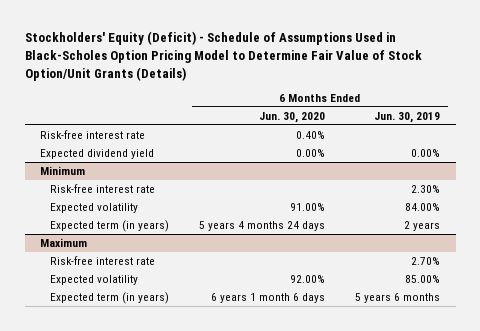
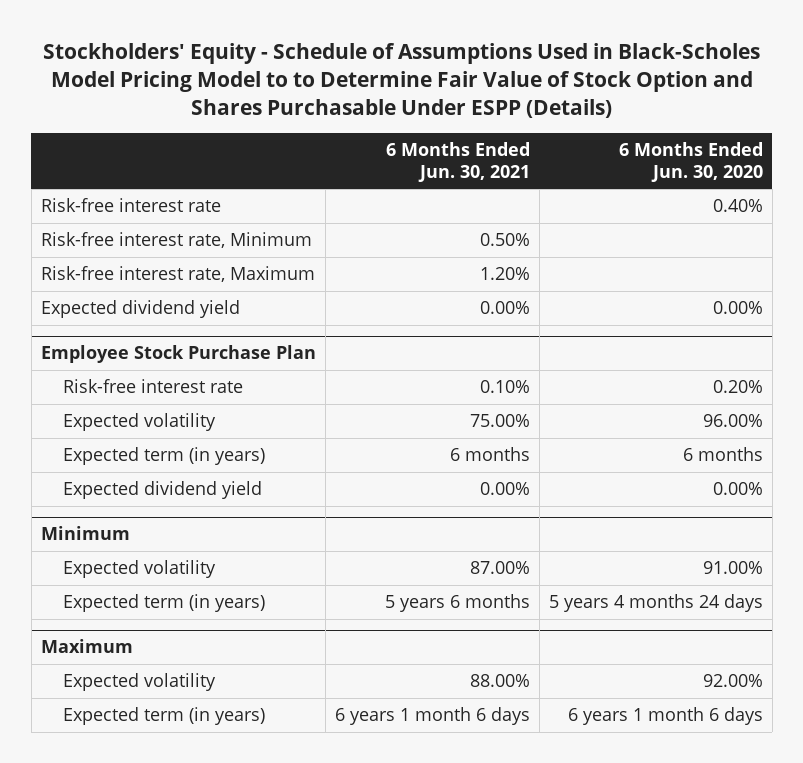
[24,31,422,81] Stockholders' Equity (Deficit) - Schedule of Assumptions Used in Black-Scholes Option Pricing Model to Determine Fair Value of Stock Option/Unit Grants (Details) -> [42,43,760,118] Stockholders' Equity - Schedule of Assumptions Used in Black-Scholes Model Pricing Model to to Determine Fair Value of Stock Option and Shares Purchasable Under ESPP (Details)
[374,111,441,123] Jun. 30, 2019 -> none
none -> [385,141,530,183] 6 Months Ended Jun. 30, 2021
none -> [40,232,312,249] Risk-free interest rate, Minimum
none -> [40,266,315,283] Risk-free interest rate, Maximum
none -> [40,345,316,364] Employee Stock Purchase Plan
none -> [62,379,243,394] Risk-free interest rate
none -> [62,413,216,432] Expected volatility
none -> [62,447,265,466] Expected term (in years)
none -> [62,481,262,500] Expected dividend yield
[49,183,155,193] Risk-free interest rate -> none
[49,255,155,265] Risk-free interest rate -> none

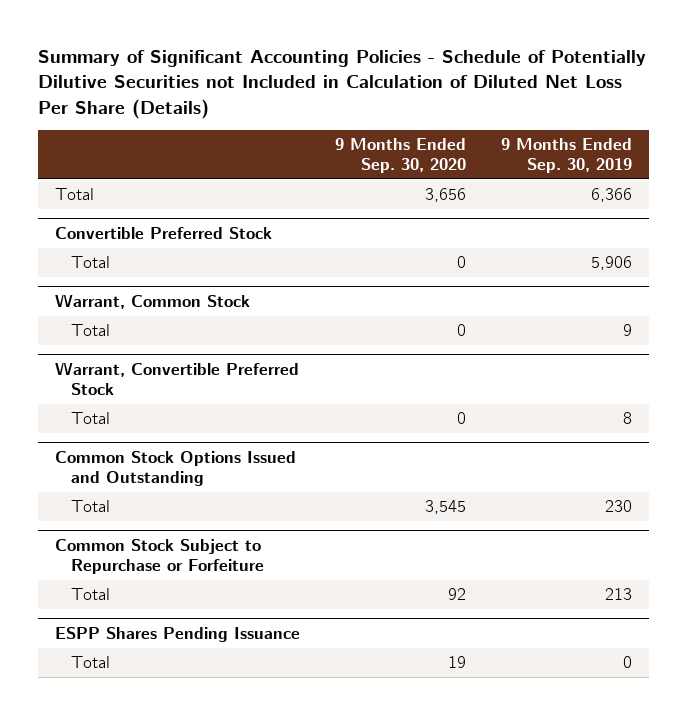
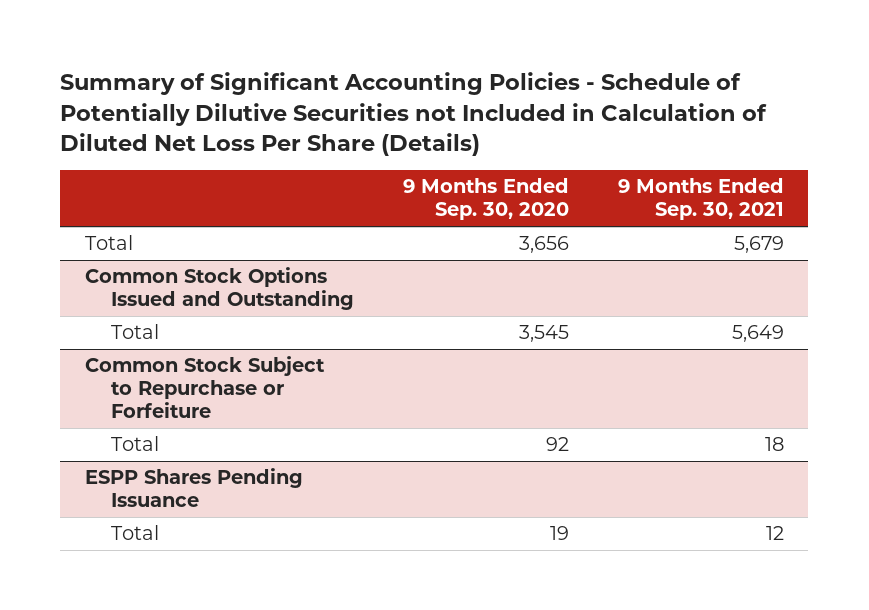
[500,138,632,173] 9 Months Ended Sep. 30, 2019 -> none
none -> [617,178,784,221] 9 Months Ended Sep. 30, 2021
[55,227,273,240] Convertible Preferred Stock -> none
[71,256,111,269] Total -> none
[55,294,251,310] Warrant, Common Stock -> none
[71,324,111,337] Total -> none
[55,362,300,395] Warrant, Convertible Preferred Stock -> none
[71,412,111,425] Total -> none

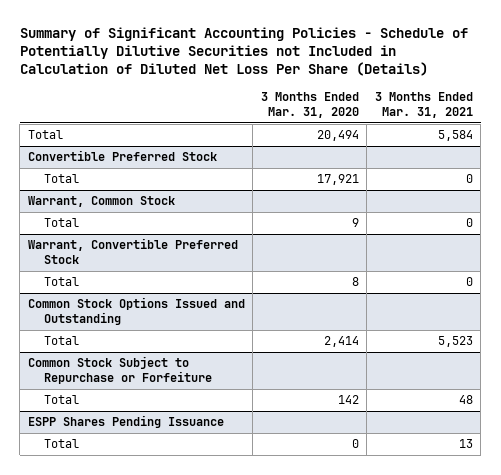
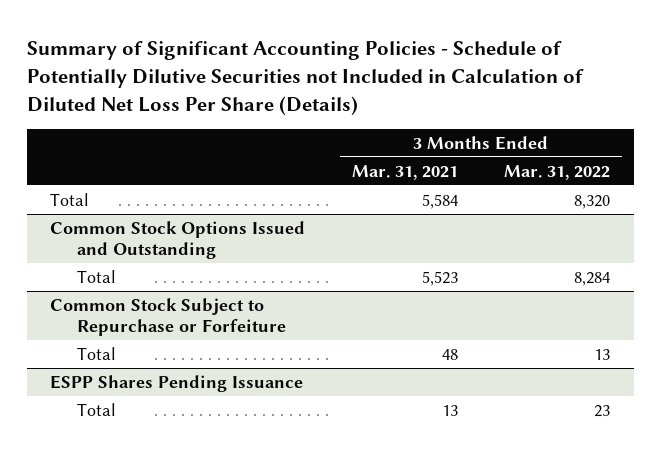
[260,92,359,119] 3 Months Ended Mar. 31, 2020 -> none
none -> [504,164,611,180] Mar. 31, 2022
[27,150,217,162] Convertible Preferred Stock -> none
[44,174,80,184] Total -> none
[27,196,175,208] Warrant, Common Stock -> none
[44,218,80,228] Total -> none
[27,238,238,265] Warrant, Convertible Preferred Stock -> none
[44,277,80,287] Total -> none

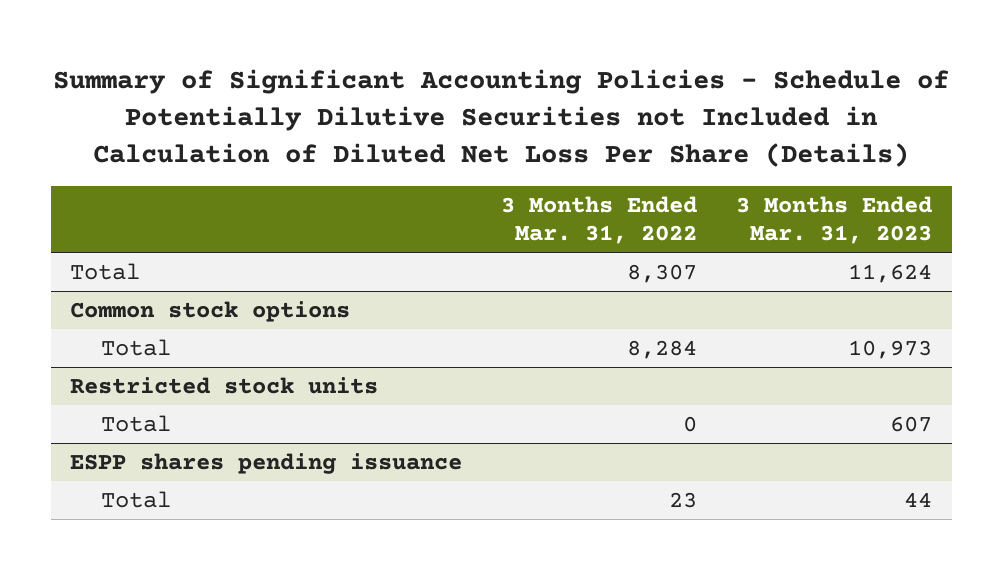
[351,164,458,180] Mar. 31, 2021 -> none
none -> [736,195,933,245] 3 Months Ended Mar. 31, 2023
[574,194,611,209] 8,320 -> [627,263,698,283] 8,307
[50,220,306,259] Common Stock Options Issued and Outstanding -> [70,300,351,322] Common stock options
[50,297,287,336] Common Stock Subject to Repurchase or Forfeiture -> none
none -> [70,376,379,394] Restricted stock units
[594,348,611,360] 13 -> [683,415,698,432] 0
[50,374,304,392] ESPP Shares Pending Issuance -> [70,452,463,474] ESPP shares pending issuance

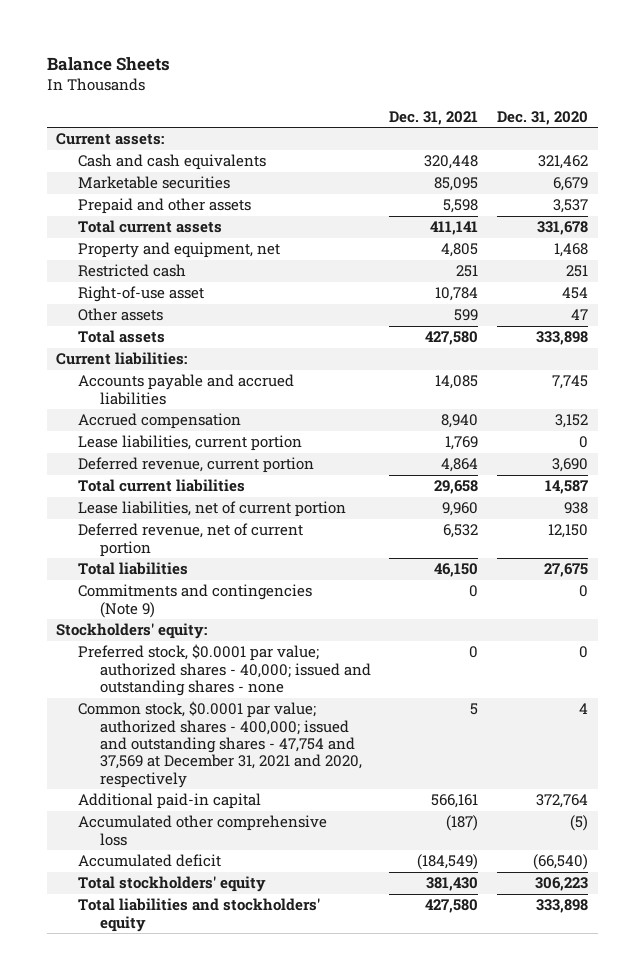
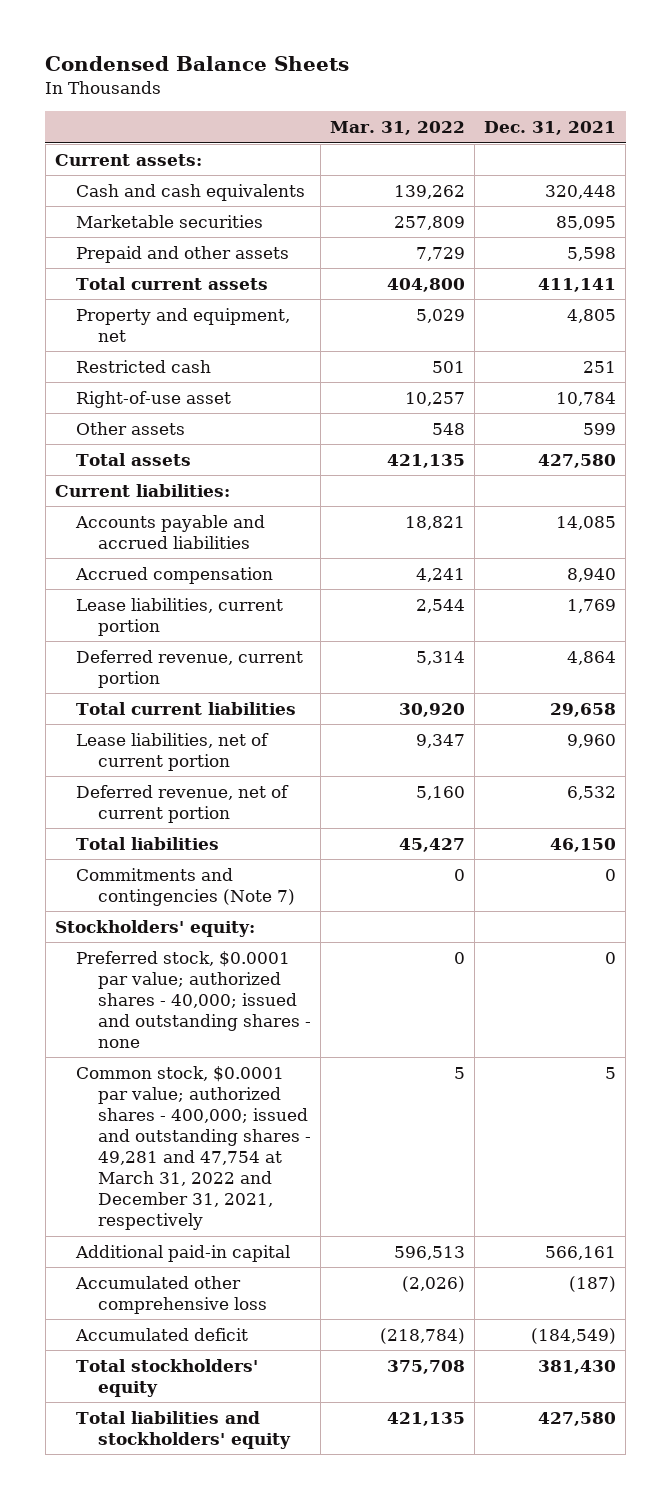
[46,56,170,71] Balance Sheets -> [45,56,350,72] Condensed Balance Sheets
[497,110,589,125] Dec. 31, 2020 -> none
none -> [329,121,465,136] Mar. 31, 2022
[77,584,312,618] Commitments and contingencies (Note 9) -> [76,867,295,906] Commitments and contingencies (Note 7)
[77,701,362,788] Common stock, $0.0001 par value; authorized shares - 400,000; issued and outstanding shares - 47,754 and 37,569 at December 31, 2021 and 2020, respectively -> [76,1065,311,1231] Common stock, $0.0001 par value; authorized shares - 400,000; issued and outstanding shares - 49,281 and 47,754 at March 31, 2022 and December 31, 2021, respectively

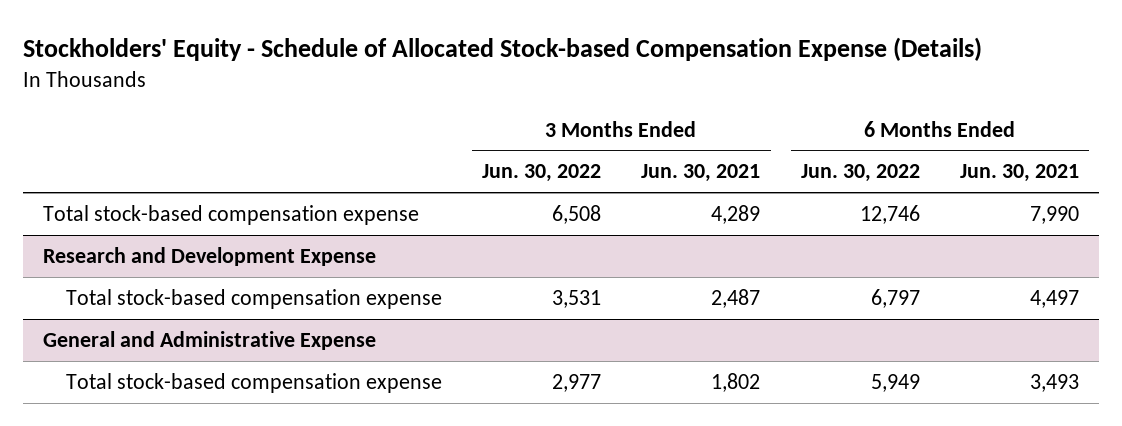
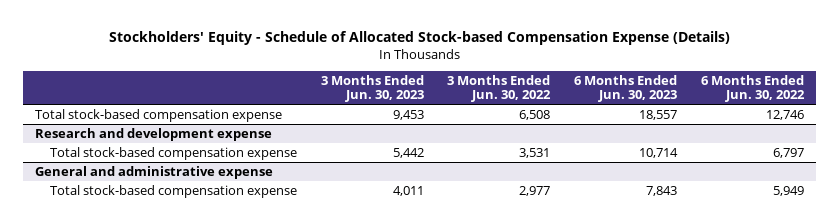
[641,164,761,183] Jun. 30, 2021 -> none
[960,164,1080,183] Jun. 30, 2021 -> none
none -> [320,74,424,103] 3 Months Ended Jun. 30, 2023
none -> [574,74,678,103] 6 Months Ended Jun. 30, 2023
[42,247,376,267] Research and Development Expense -> [34,127,272,141] Research and development expense
[42,331,376,351] General and Administrative Expense -> [34,165,273,179] General and administrative expense

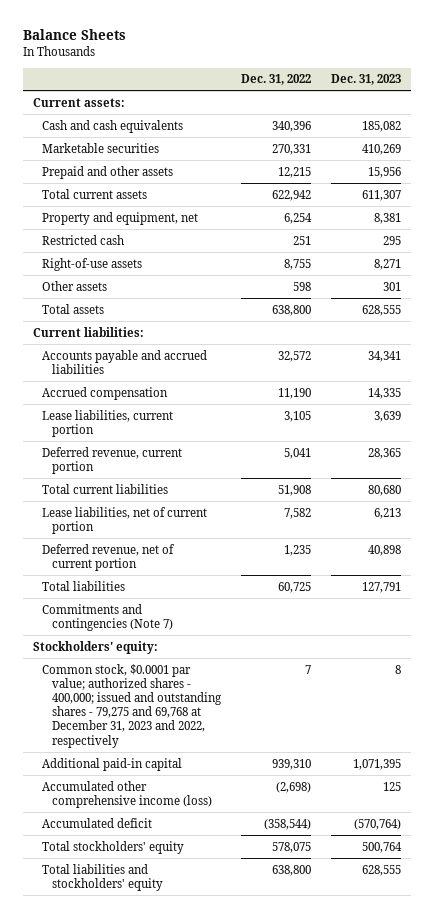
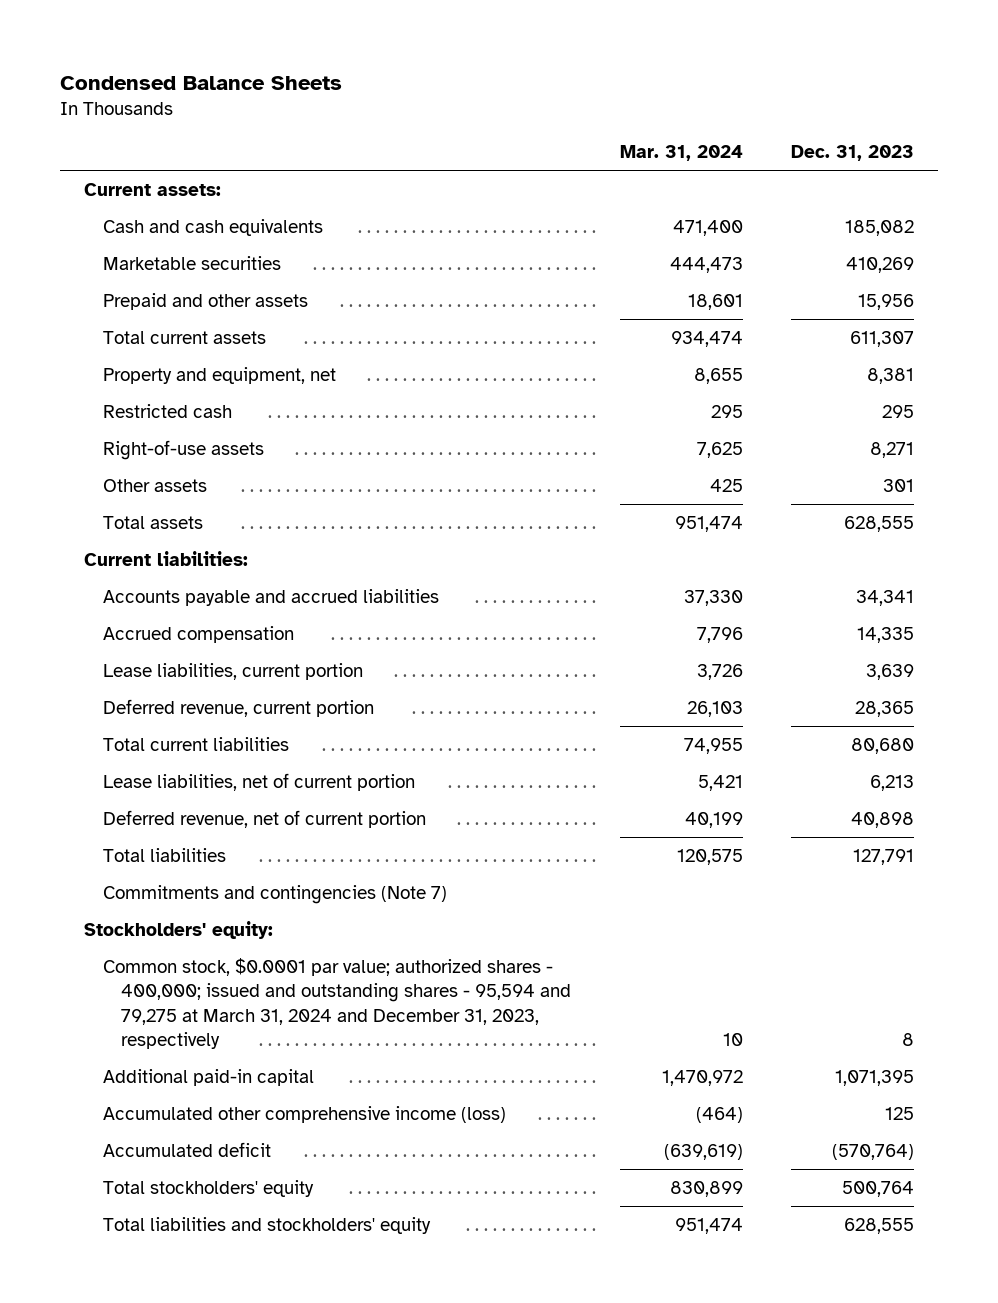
[22,29,126,41] Balance Sheets -> [60,75,343,90] Condensed Balance Sheets
[241,74,312,86] Dec. 31, 2022 -> none
none -> [619,145,743,162] Mar. 31, 2024
[42,663,223,748] Common stock, $0.0001 par value; authorized shares - 400,000; issued and outstanding shares - 79,275 and 69,768 at December 31, 2023 and 2022, respectively -> [102,957,572,1050] Common stock, $0.0001 par value; authorized shares - 400,000; issued and outstanding shares - 95,594 and 79,275 at March 31, 2024 and December 31, 2023, respectively

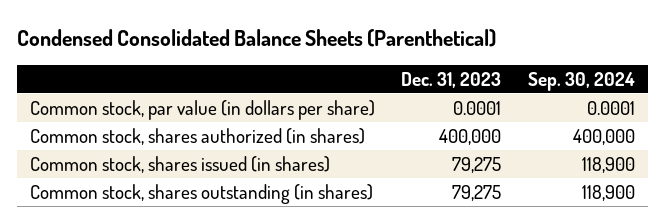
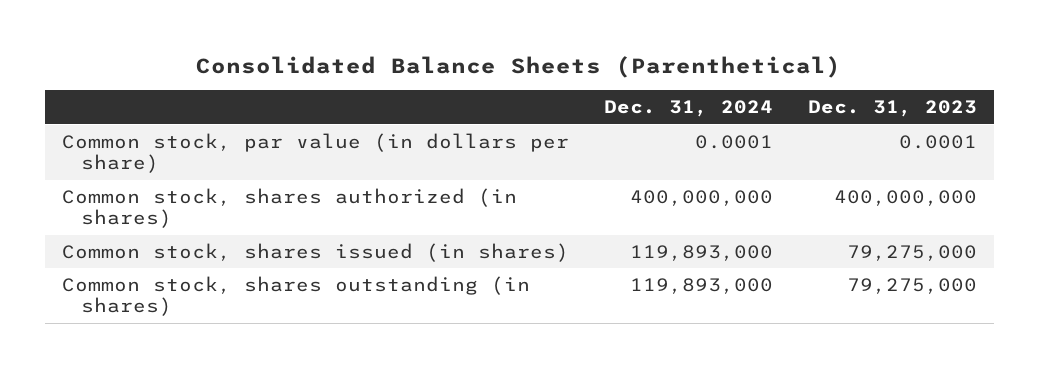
[17,29,497,48] Condensed Consolidated Balance Sheets (Parenthetical) -> [196,55,842,78] Consolidated Balance Sheets (Parenthetical)
[527,71,635,91] Sep. 30, 2024 -> none
none -> [603,100,773,118] Dec. 31, 2024
[439,128,502,145] 400,000 -> [833,189,977,206] 400,000,000
[452,156,502,173] 79,275 -> [846,244,977,261] 79,275,000
[452,184,502,201] 79,275 -> [846,277,977,294] 79,275,000

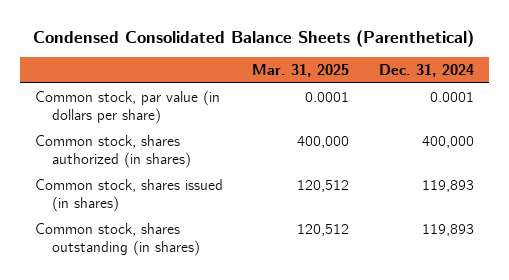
[196,55,842,78] Consolidated Balance Sheets (Parenthetical) -> [33,29,475,47] Condensed Consolidated Balance Sheets (Parenthetical)
[807,100,977,118] Dec. 31, 2023 -> none
none -> [252,63,350,77] Mar. 31, 2025
[629,189,773,206] 400,000,000 -> [421,135,474,148] 400,000
[629,244,773,261] 119,893,000 -> [421,179,474,192] 119,893
[629,277,773,294] 119,893,000 -> [421,223,474,236] 119,893

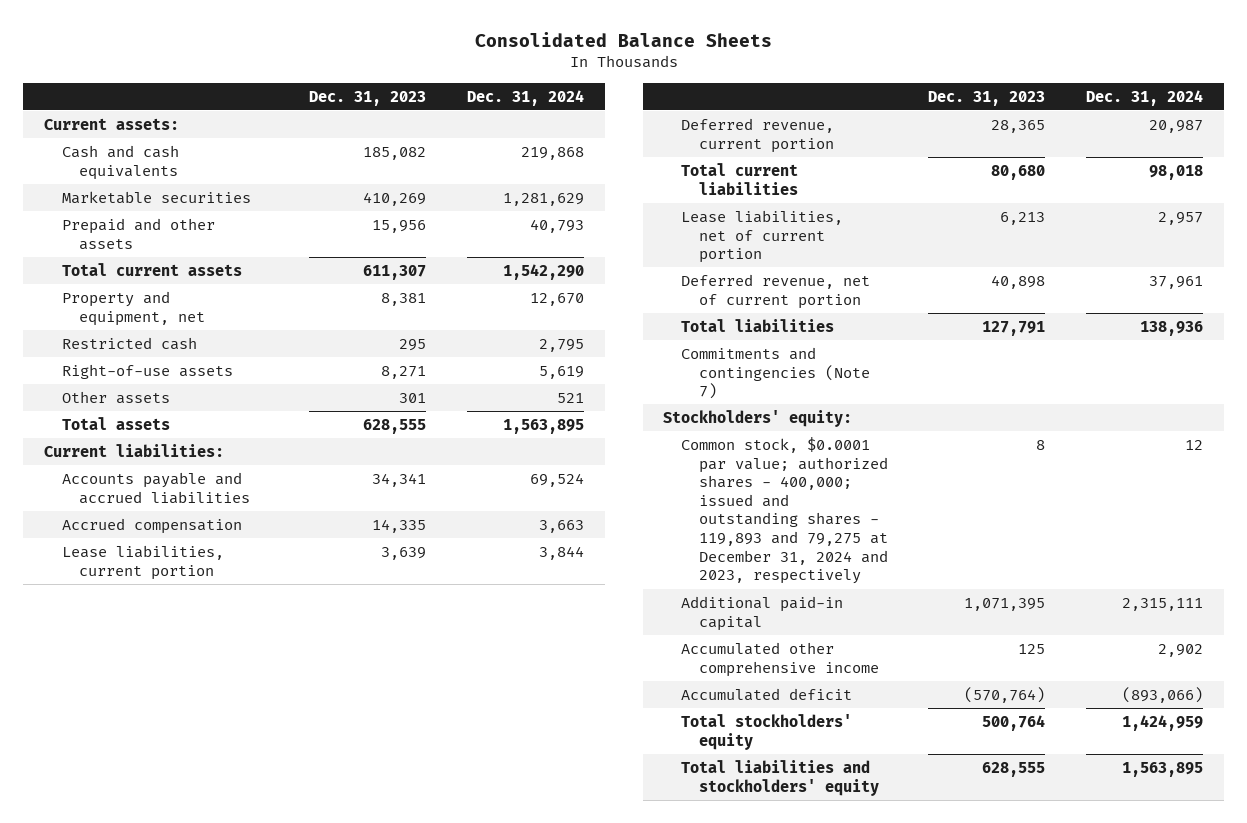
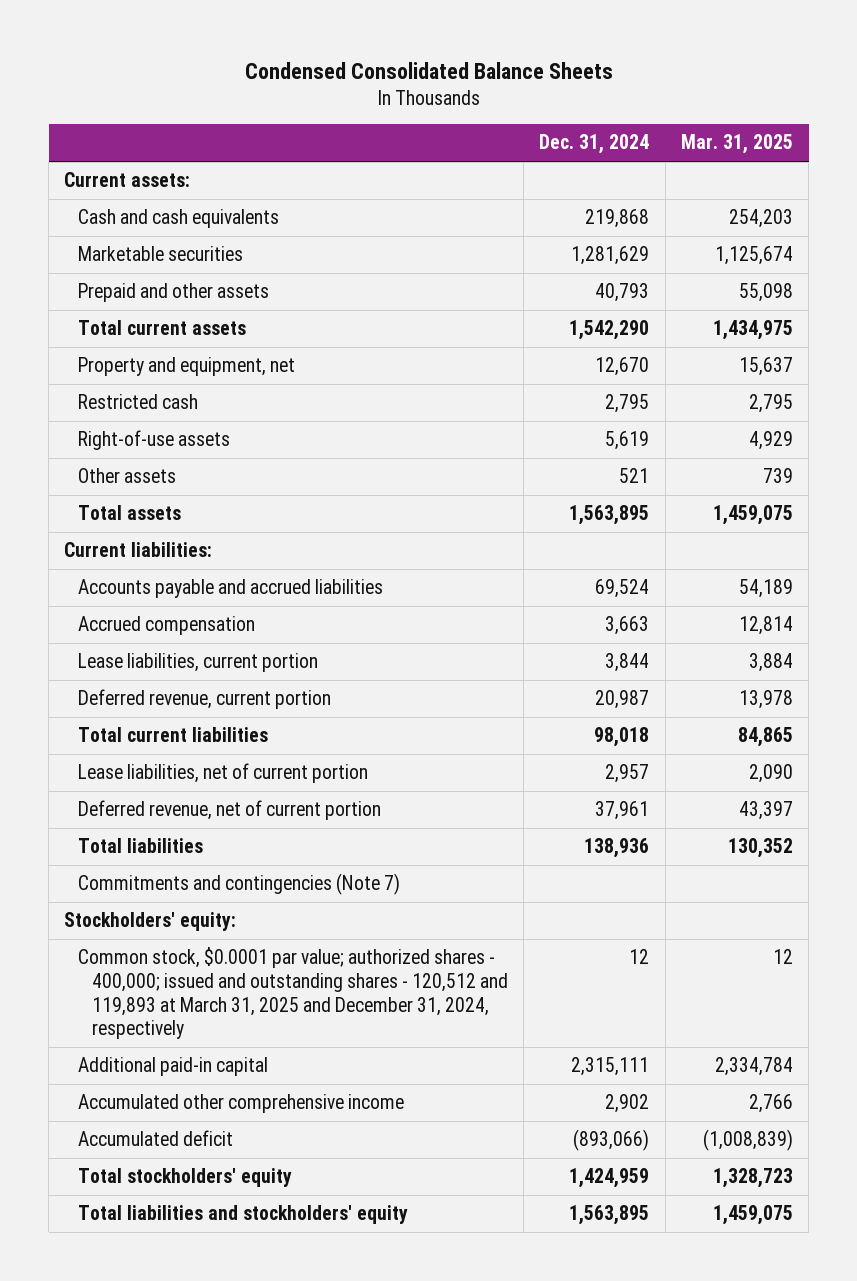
[474,32,772,48] Consolidated Balance Sheets -> [244,61,613,79] Condensed Consolidated Balance Sheets
[309,90,427,106] Dec. 31, 2023 -> none
none -> [680,134,793,155] Mar. 31, 2025
[680,436,888,585] Common stock, $0.0001 par value; authorized shares - 400,000; issued and outstanding shares - 119,893 and 79,275 at December 31, 2024 and 2023, respectively -> [78,947,508,1040] Common stock, $0.0001 par value; authorized shares - 400,000; issued and outstanding shares - 120,512 and 119,893 at March 31, 2025 and December 31, 2024, respectively

